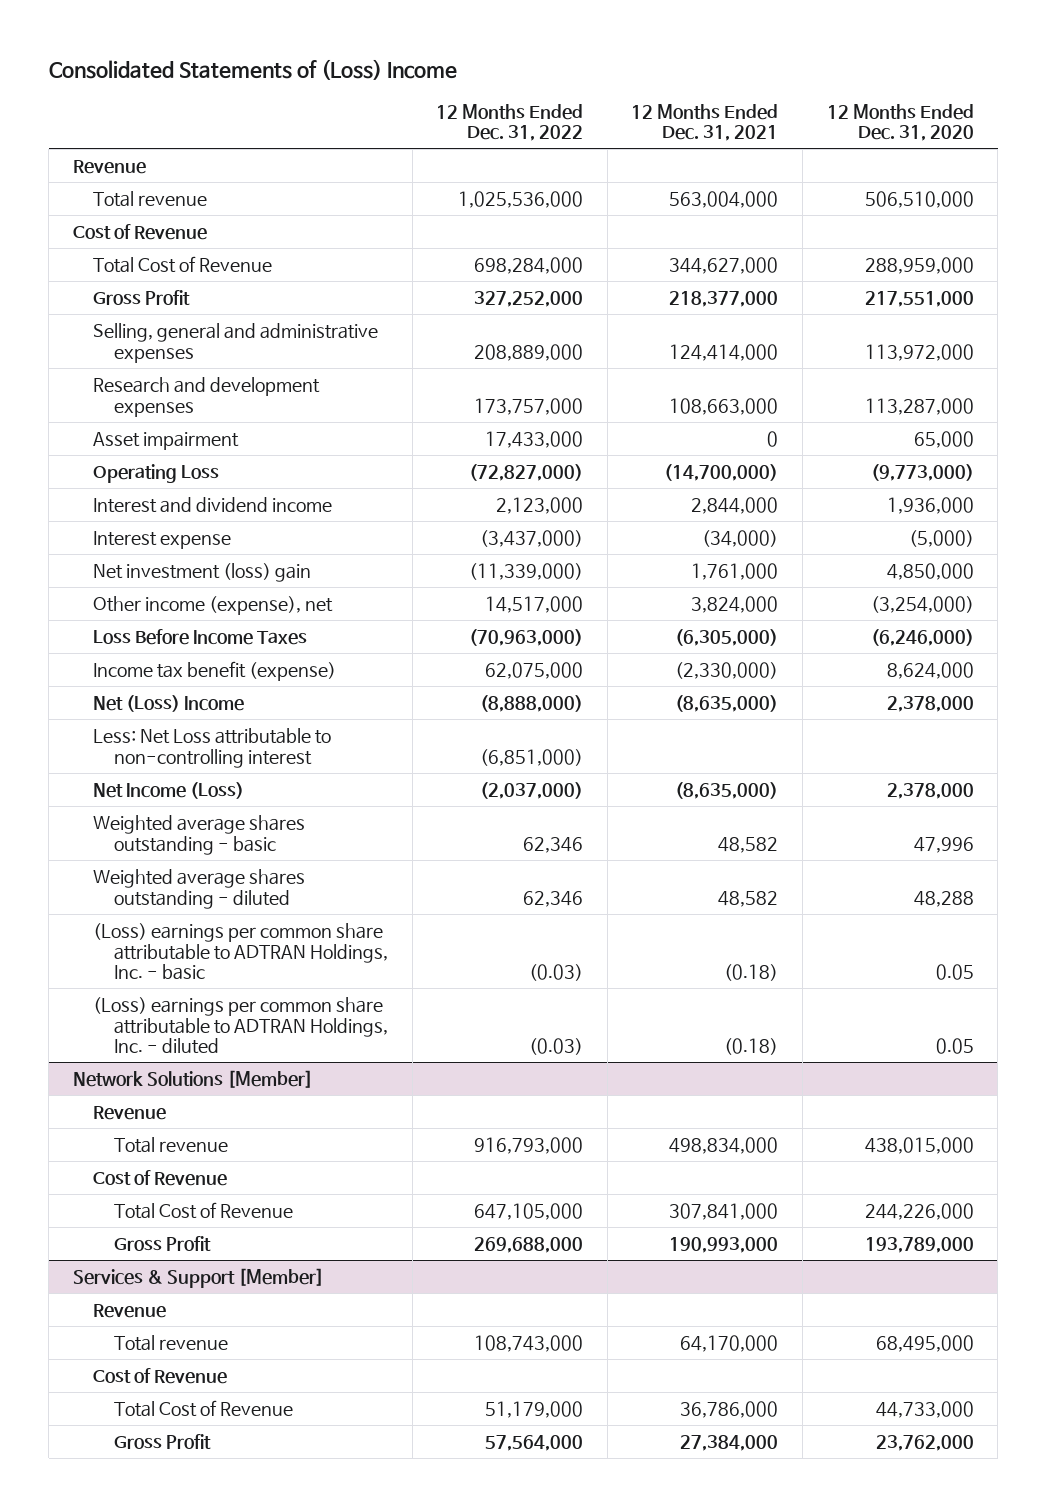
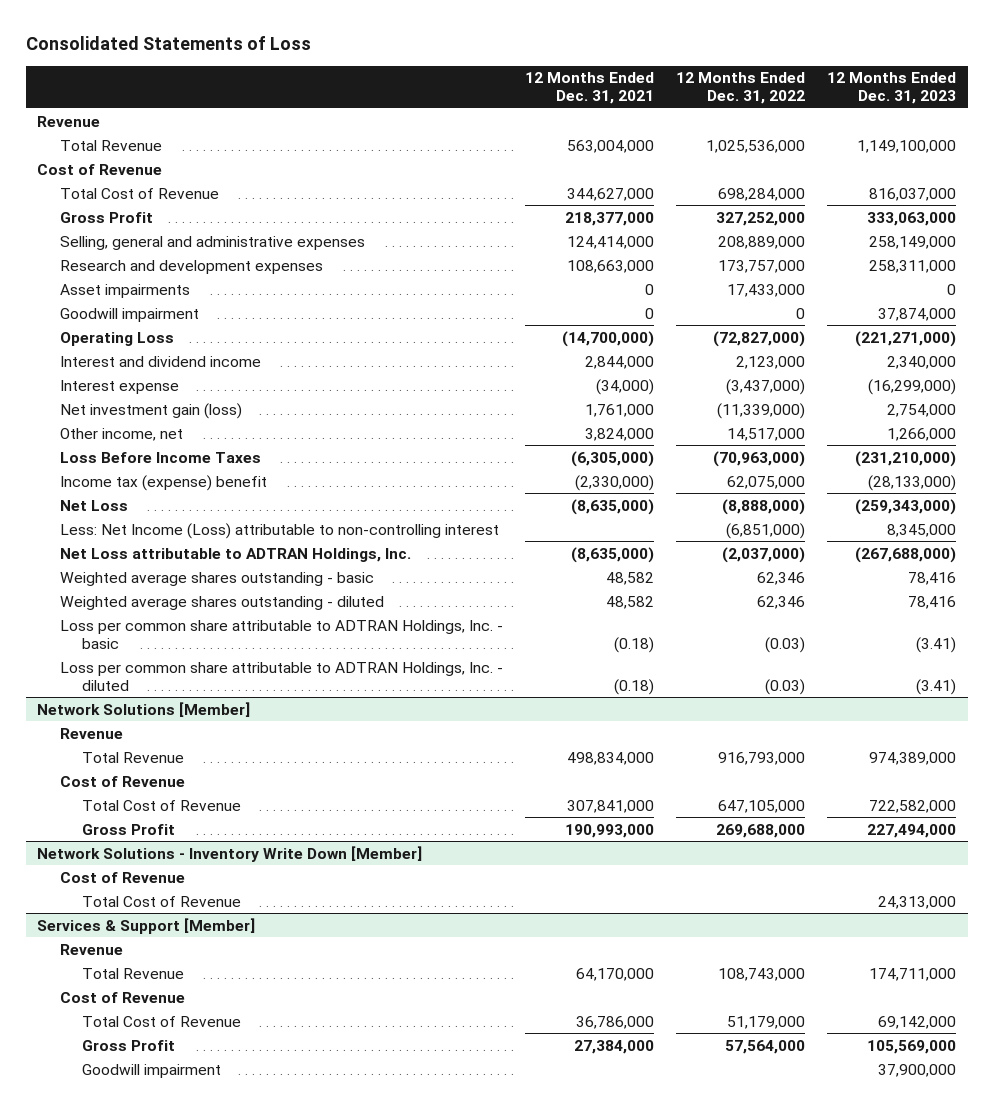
[48,58,457,80] Consolidated Statements of (Loss) Income -> [26,36,312,51] Consolidated Statements of Loss
[826,103,974,142] 12 Months Ended Dec. 31, 2020 -> none
none -> [827,72,957,105] 12 Months Ended Dec. 31, 2023
[93,190,208,207] Total revenue -> [59,139,162,151] Total Revenue
[93,431,240,450] Asset impairment -> [59,283,190,298] Asset impairments
none -> [59,307,199,322] Goodwill impairment
[93,562,312,582] Net investment (loss) gain -> [59,402,242,419] Net investment gain (loss)
[93,595,334,615] Other income (expense), net -> [59,427,183,441] Other income, net
[93,660,337,681] Income tax benefit (expense) -> [59,474,267,491] Income tax (expense) benefit
[93,694,245,712] Net (Loss) Income -> [59,499,128,511] Net Loss
[93,727,332,768] Less: Net Loss attributable to non-controlling interest -> [59,522,499,539] Less: Net Income (Loss) attributable to non-controlling interest
[93,781,245,799] Net Income (Loss) -> [59,547,411,562] Net Loss attributable to ADTRAN Holdings, Inc.
[93,922,389,981] (Loss) earnings per common share attributable to ADTRAN Holdings, Inc. - basic -> [59,619,503,649] Loss per common share attributable to ADTRAN Holdings, Inc. - basic
[93,996,389,1055] (Loss) earnings per common share attributable to ADTRAN Holdings, Inc. - diluted -> [59,661,503,691] Loss per common share attributable to ADTRAN Holdings, Inc. - diluted
[114,1136,229,1153] Total revenue -> [81,751,184,763] Total Revenue
none -> [37,845,423,862] Network Solutions - Inventory Write Down [Member]
none -> [59,871,185,883] Cost of Revenue
none -> [81,895,241,907] Total Cost of Revenue
[114,1334,229,1351] Total revenue -> [81,967,184,979] Total Revenue
none -> [81,1063,221,1078] Goodwill impairment

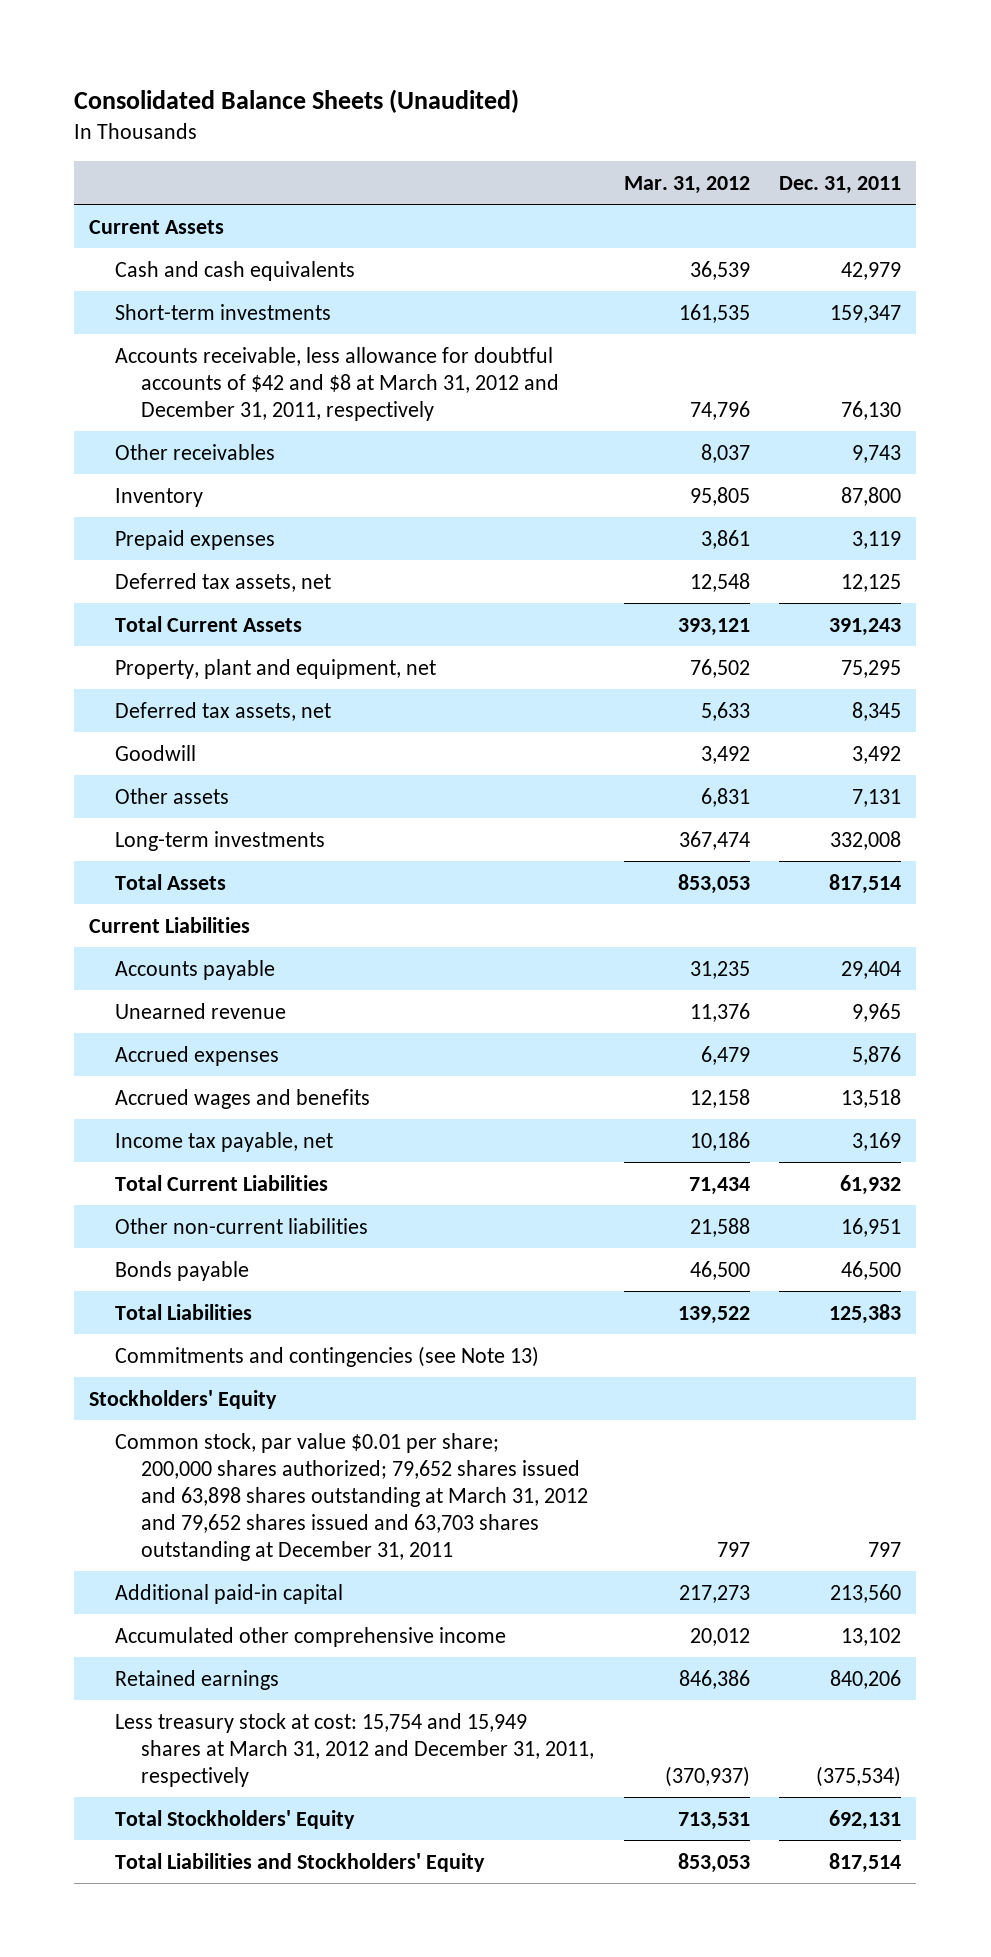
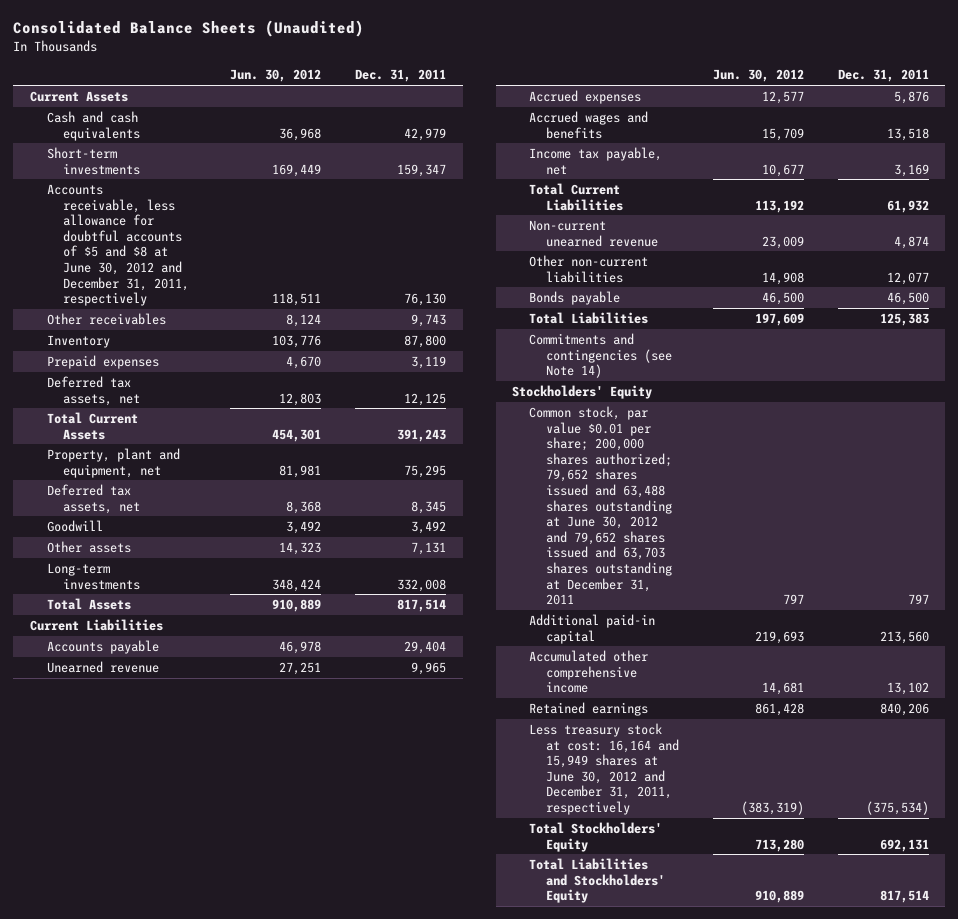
[623,175,750,194] Mar. 31, 2012 -> none
none -> [230,69,322,83] Jun. 30, 2012
[115,346,560,421] Accounts receivable, less allowance for doubtful accounts of $42 and $8 at March 31, 2012 and December 31, 2011, respectively -> [46,184,190,307] Accounts receivable, less allowance for doubtful accounts of $5 and $8 at June 30, 2012 and December 31, 2011, respectively
none -> [529,220,659,247] Non-current unearned revenue
[841,1217,902,1237] 16,951 -> [886,271,929,285] 12,077
[115,1345,540,1367] Commitments and contingencies (see Note 13) -> [529,333,673,379] Commitments and contingencies (see Note 14)
[115,1432,589,1561] Common stock, par value $0.01 per share; 200,000 shares authorized; 79,652 shares issued and 63,898 shares outstanding at March 31, 2012 and 79,652 shares issued and 63,703 shares outstanding at December 31, 2011 -> [529,406,673,606] Common stock, par value $0.01 per share; 200,000 shares authorized; 79,652 shares issued and 63,488 shares outstanding at June 30, 2012 and 79,652 shares issued and 63,703 shares outstanding at December 31, 2011
[115,1712,595,1787] Less treasury stock at cost: 15,754 and 15,949 shares at March 31, 2012 and December 31, 2011, respectively -> [529,723,680,816] Less treasury stock at cost: 16,164 and 15,949 shares at June 30, 2012 and December 31, 2011, respectively

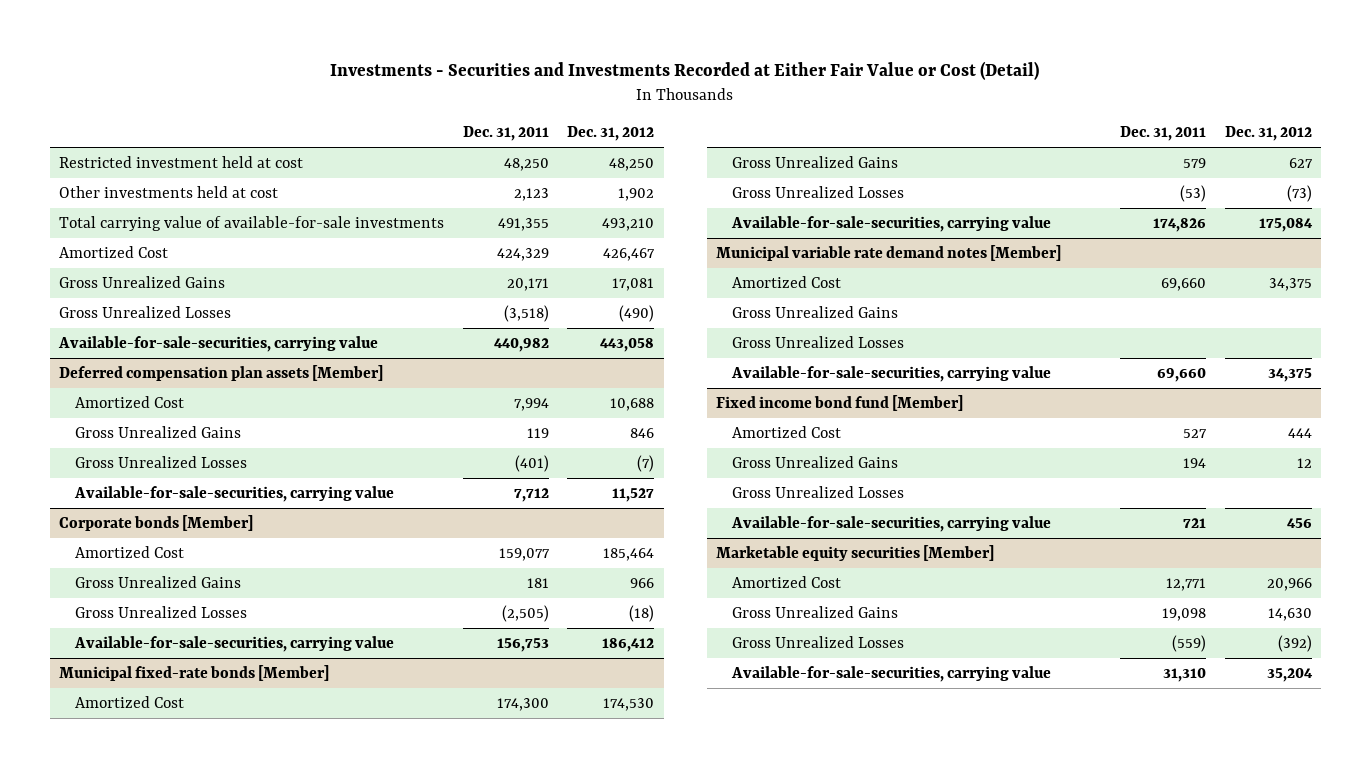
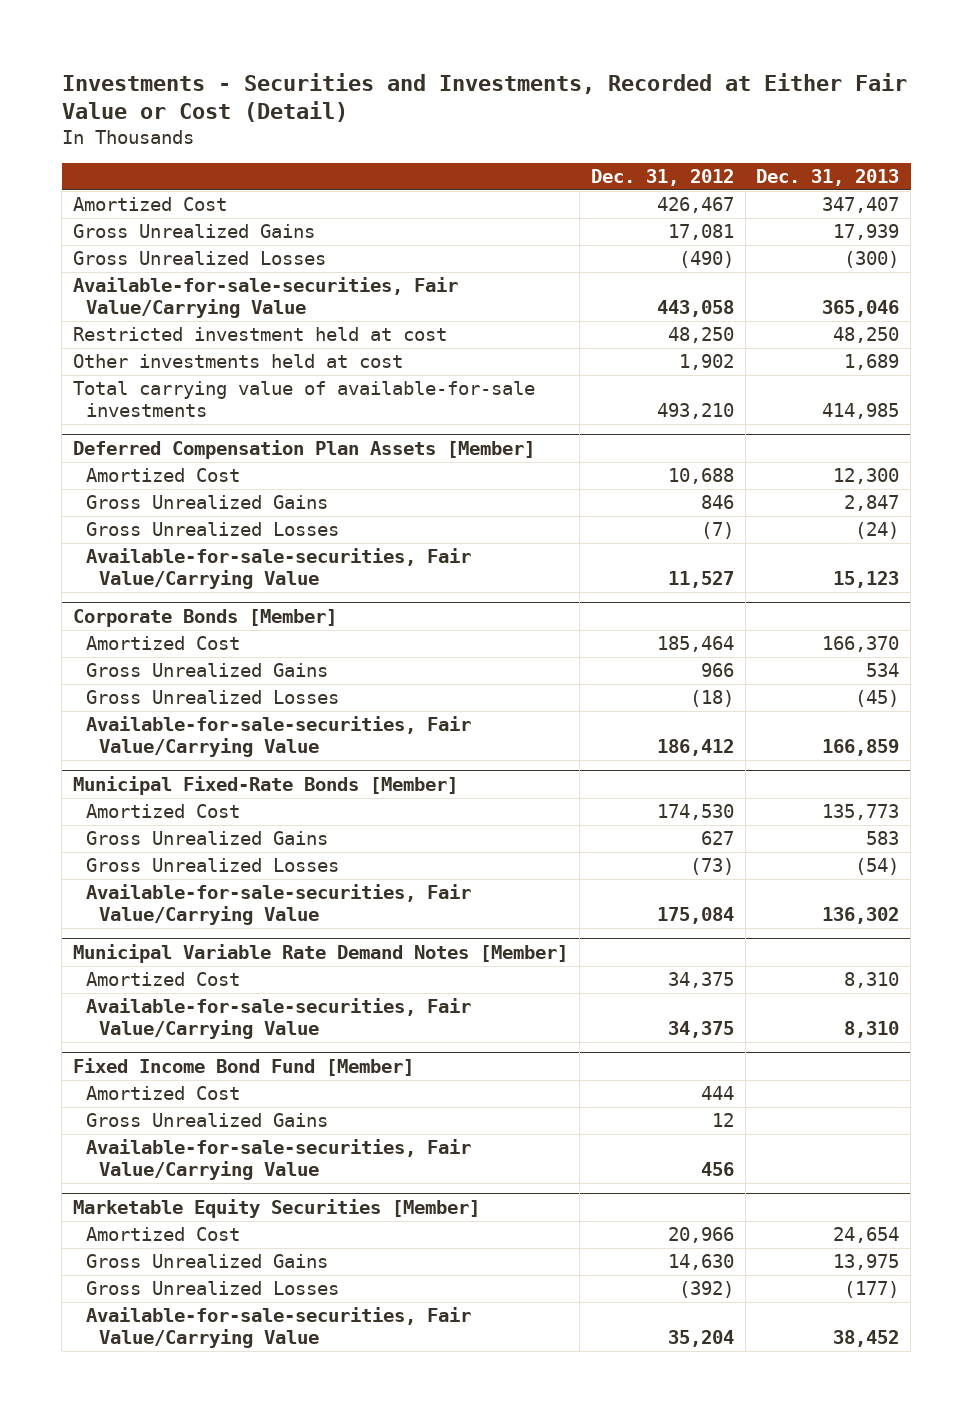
[330,61,1040,81] Investments - Securities and Investments Recorded at Either Fair Value or Cost (Detail) -> [61,72,907,123] Investments - Securities and Investments, Recorded at Either Fair Value or Cost (Detail)
[462,126,549,142] Dec. 31, 2011 -> none
none -> [756,169,900,187] Dec. 31, 2013
[57,336,378,353] Available-for-sale-securities, carrying value -> [73,277,459,318] Available-for-sale-securities, Fair Value/Carrying Value
[58,156,303,169] Restricted investment held at cost -> [73,327,448,342] Restricted investment held at cost
[58,186,278,199] Other investments held at cost -> [73,354,404,369] Other investments held at cost
[58,216,444,232] Total carrying value of available-for-sale investments -> [73,381,536,417] Total carrying value of available-for-sale investments
[58,365,383,382] Deferred compensation plan assets [Member] -> [73,440,536,460] Deferred Compensation Plan Assets [Member]
[73,486,394,503] Available-for-sale-securities, carrying value -> [86,548,472,589] Available-for-sale-securities, Fair Value/Carrying Value
[58,515,253,532] Corporate bonds [Member] -> [73,609,338,628] Corporate Bonds [Member]
[73,636,394,653] Available-for-sale-securities, carrying value -> [86,716,472,757] Available-for-sale-securities, Fair Value/Carrying Value
[58,665,329,682] Municipal fixed-rate bonds [Member] -> [73,776,459,796] Municipal Fixed-Rate Bonds [Member]
[731,216,1052,233] Available-for-sale-securities, carrying value -> [86,884,472,925] Available-for-sale-securities, Fair Value/Carrying Value
[716,245,1062,262] Municipal variable rate demand notes [Member] -> [73,944,569,964] Municipal Variable Rate Demand Notes [Member]
[732,306,899,319] Gross Unrealized Gains -> none
[732,336,905,349] Gross Unrealized Losses -> none
[731,366,1052,383] Available-for-sale-securities, carrying value -> [86,998,472,1039] Available-for-sale-securities, Fair Value/Carrying Value
[716,395,964,412] Fixed income bond fund [Member] -> [73,1058,415,1077] Fixed Income Bond Fund [Member]
[732,486,905,499] Gross Unrealized Losses -> none
[731,516,1052,533] Available-for-sale-securities, carrying value -> [86,1139,472,1180] Available-for-sale-securities, Fair Value/Carrying Value
[716,545,995,562] Marketable equity securities [Member] -> [73,1199,481,1219] Marketable Equity Securities [Member]
[731,666,1052,683] Available-for-sale-securities, carrying value -> [86,1307,472,1348] Available-for-sale-securities, Fair Value/Carrying Value

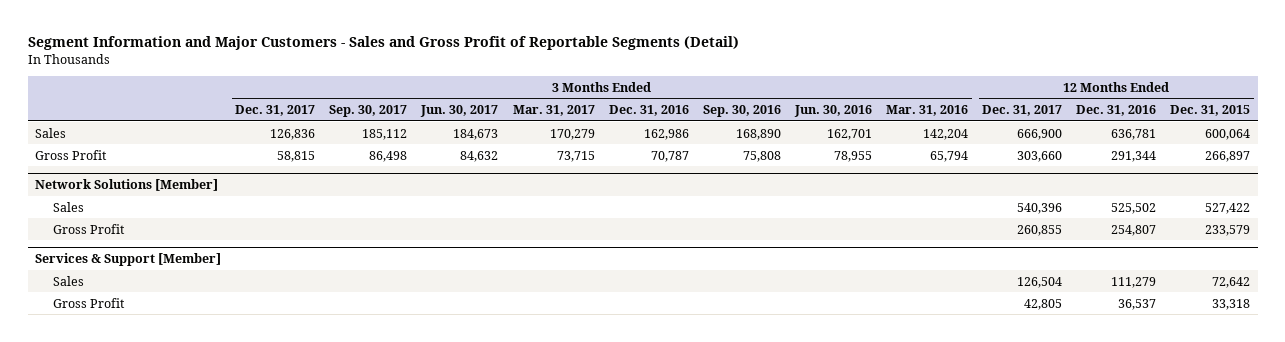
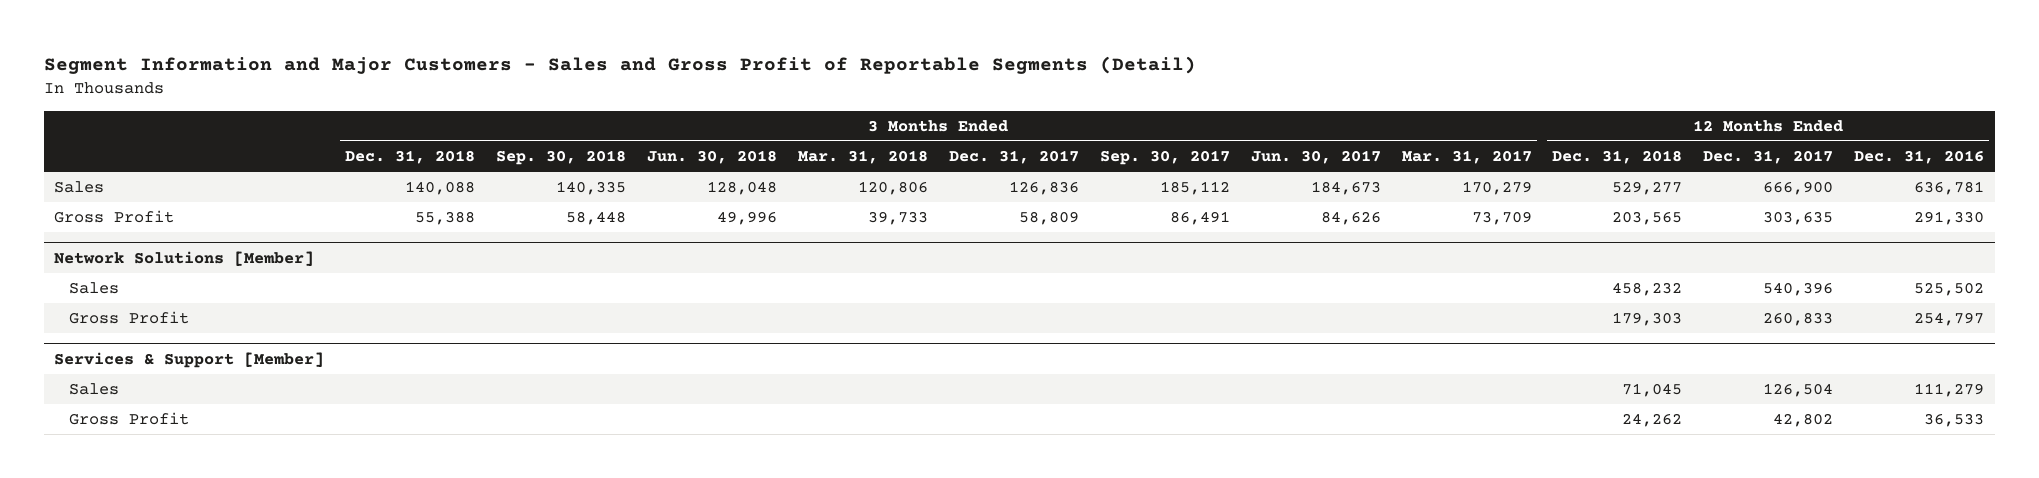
[608,105,689,117] Dec. 31, 2016 -> none
[702,105,781,118] Sep. 30, 2016 -> none
[793,105,872,118] Jun. 30, 2016 -> none
[886,105,969,117] Mar. 31, 2016 -> none
[1170,105,1251,117] Dec. 31, 2015 -> none
none -> [345,150,476,165] Dec. 31, 2018
none -> [496,150,627,166] Sep. 30, 2018
none -> [647,150,778,165] Jun. 30, 2018
none -> [797,150,928,165] Mar. 31, 2018
none -> [1552,150,1683,165] Dec. 31, 2018
[277,150,316,162] 58,815 -> [1018,211,1079,226] 58,809
[369,150,408,162] 86,498 -> [1169,211,1230,226] 86,491
[460,150,499,162] 84,632 -> [1320,211,1381,226] 84,626
[556,150,595,162] 73,715 -> [1471,211,1532,226] 73,709
[1017,150,1063,162] 303,660 -> [1763,211,1834,226] 303,635
[1111,150,1157,162] 291,344 -> [1914,211,1985,226] 291,330
[1017,224,1063,236] 260,855 -> [1763,312,1834,327] 260,833
[1111,224,1157,236] 254,807 -> [1914,312,1985,327] 254,797
[1024,298,1063,310] 42,805 -> [1773,413,1834,428] 42,802
[1118,298,1157,310] 36,537 -> [1924,413,1985,428] 36,533

